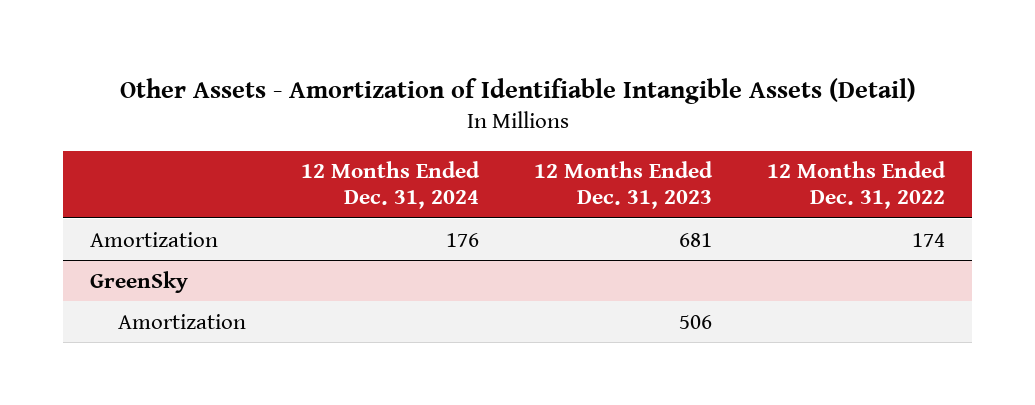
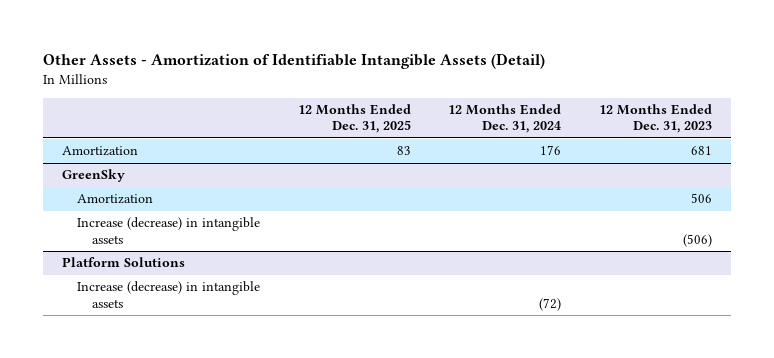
[766,161,946,210] 12 Months Ended Dec. 31, 2022 -> none
none -> [297,104,411,134] 12 Months Ended Dec. 31, 2025
none -> [77,217,261,244] Increase (decrease) in intangible assets
none -> [61,257,185,268] Platform Solutions
none -> [77,281,261,308] Increase (decrease) in intangible assets

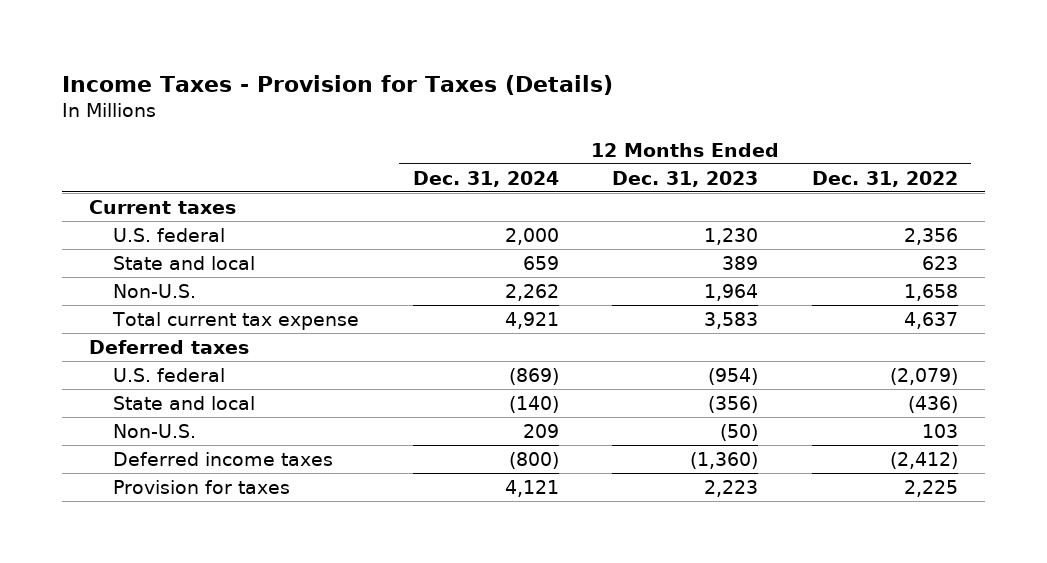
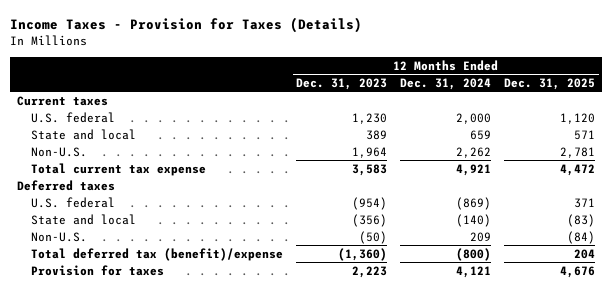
[812,170,959,187] Dec. 31, 2022 -> none
none -> [504,77,596,90] Dec. 31, 2025
[113,451,334,466] Deferred income taxes -> [31,247,284,261] Total deferred tax (benefit)/expense

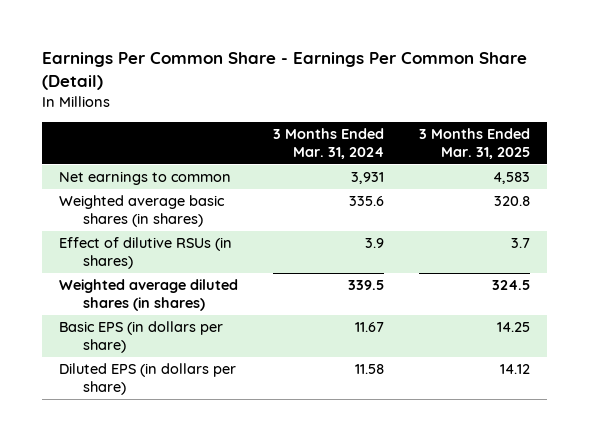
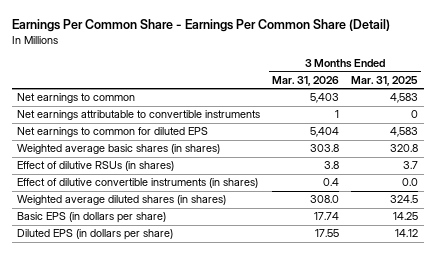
[273,127,385,160] 3 Months Ended Mar. 31, 2024 -> none
none -> [272,76,340,87] Mar. 31, 2026
none -> [17,110,261,121] Net earnings attributable to convertible instruments
none -> [17,127,209,138] Net earnings to common for diluted EPS
none -> [17,178,259,189] Effect of dilutive convertible instruments (in shares)

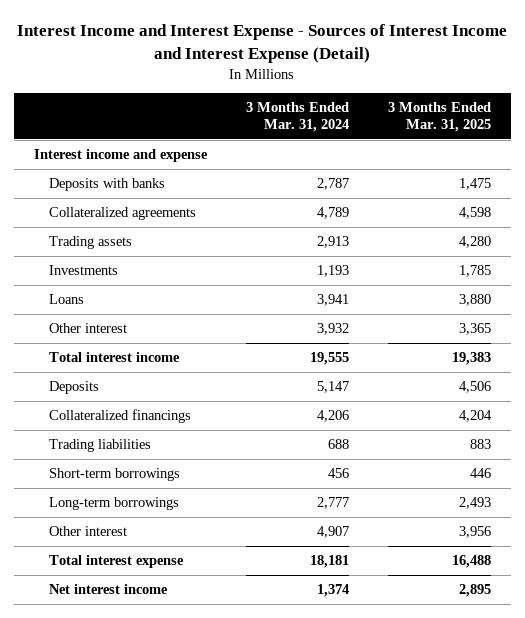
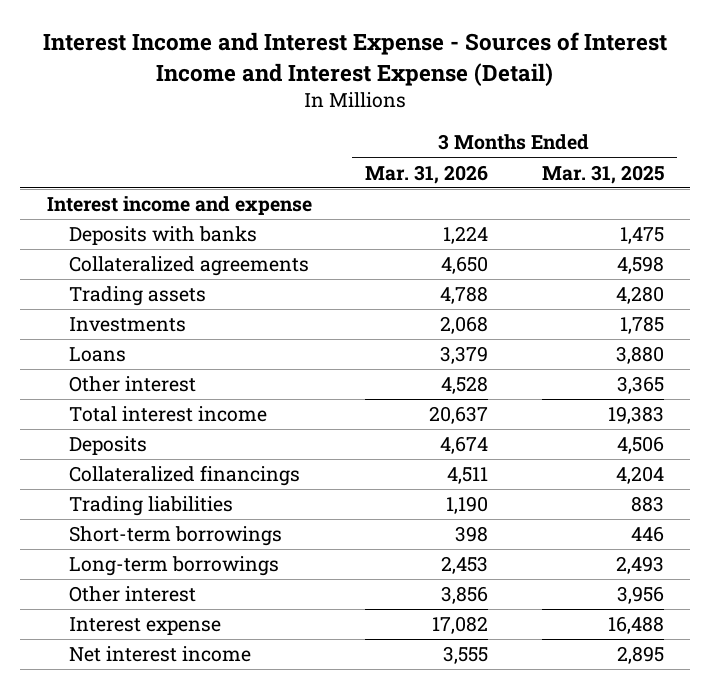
[245,102,349,133] 3 Months Ended Mar. 31, 2024 -> none
none -> [365,164,489,184] Mar. 31, 2026
[49,555,185,569] Total interest expense -> [68,617,221,636] Interest expense

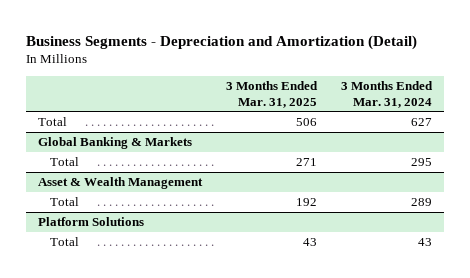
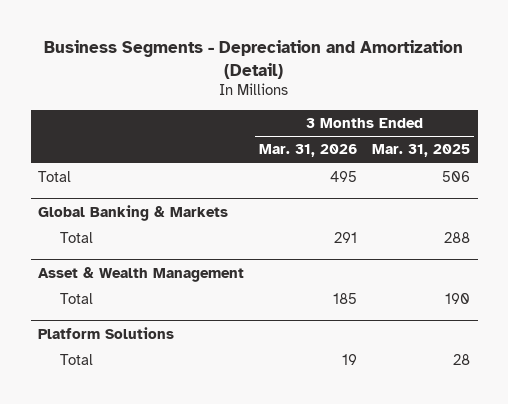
[340,80,433,108] 3 Months Ended Mar. 31, 2024 -> none
none -> [259,144,358,158] Mar. 31, 2026
[295,157,317,166] 271 -> [444,232,471,244] 288
[295,197,317,206] 192 -> [445,293,471,305] 190
[302,237,317,246] 43 -> [453,354,471,366] 28

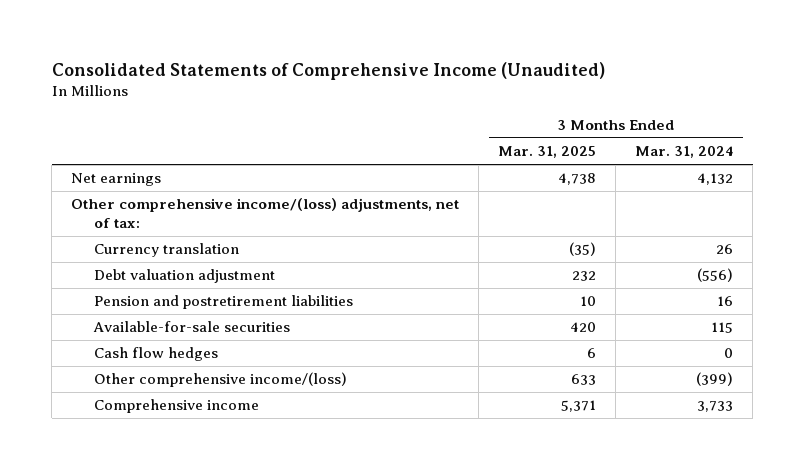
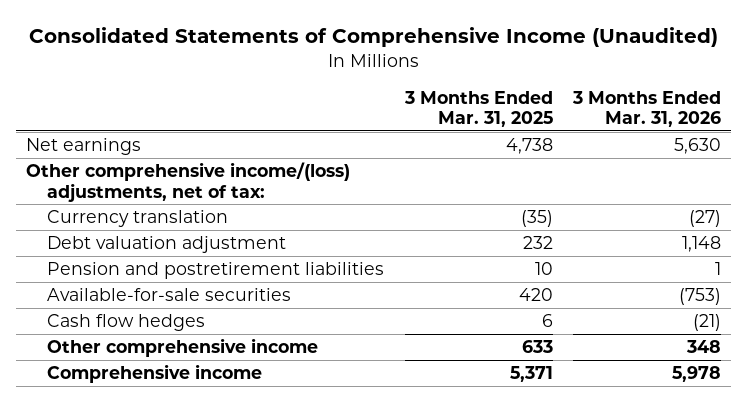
[635,146,734,159] Mar. 31, 2024 -> none
none -> [572,90,722,128] 3 Months Ended Mar. 31, 2026
[94,372,348,388] Other comprehensive income/(loss) -> [47,337,319,357] Other comprehensive income

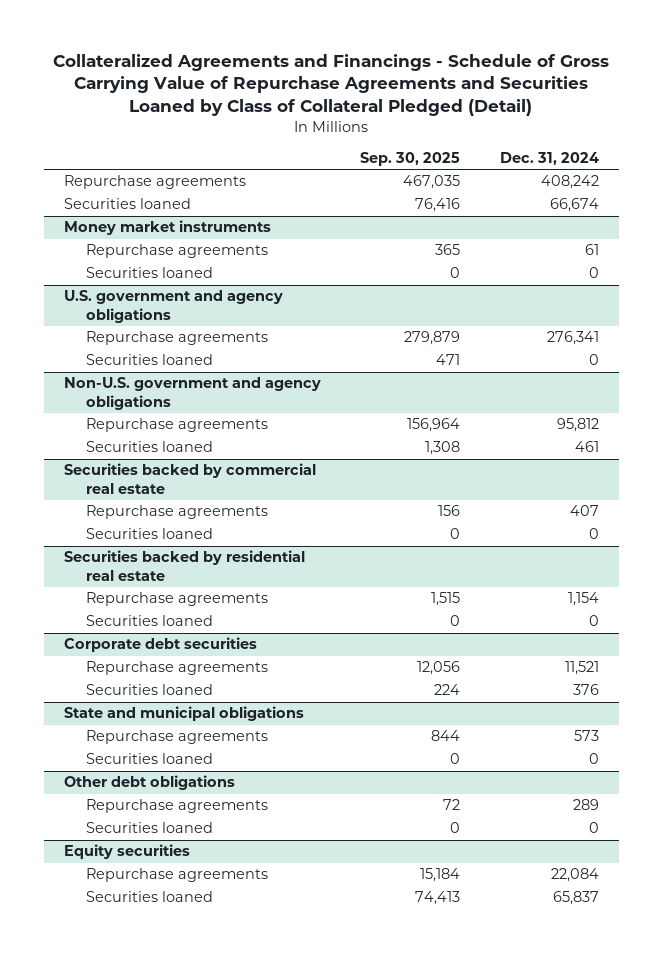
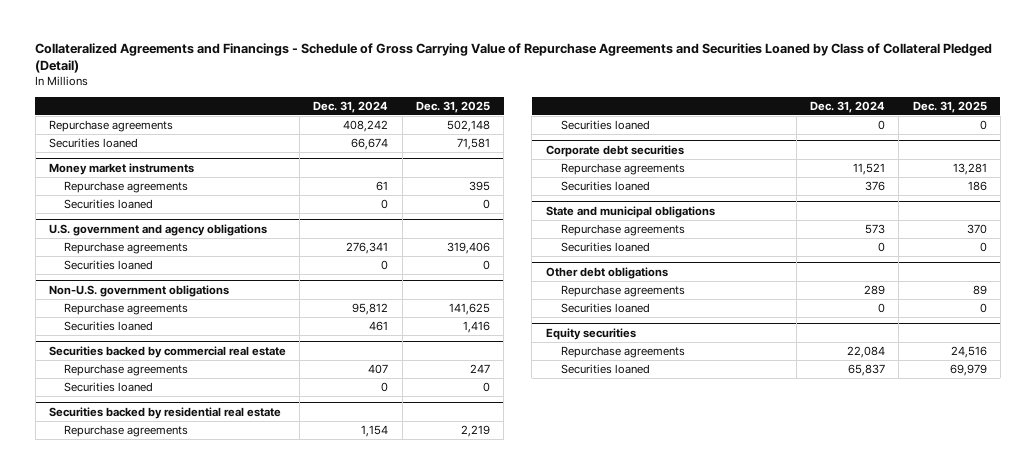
[360,151,461,166] Sep. 30, 2025 -> none
none -> [415,100,490,113] Dec. 31, 2025
[63,377,321,410] Non-U.S. government and agency obligations -> [48,284,229,297] Non-U.S. government obligations

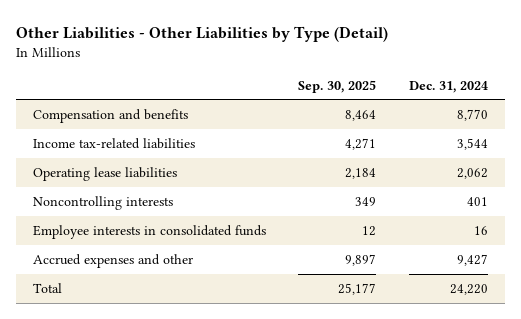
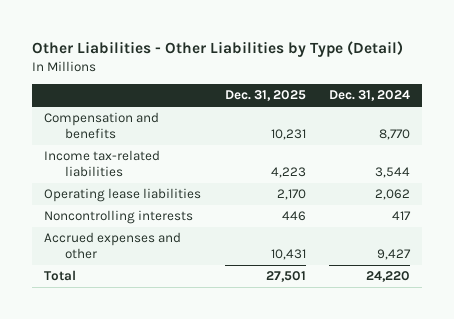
[298,79,377,93] Sep. 30, 2025 -> none
none -> [224,90,306,102] Dec. 31, 2025
[32,224,266,239] Employee interests in consolidated funds -> none
[467,196,489,206] 401 -> [391,211,411,221] 417

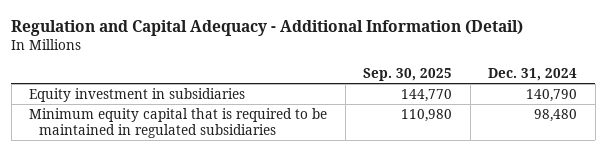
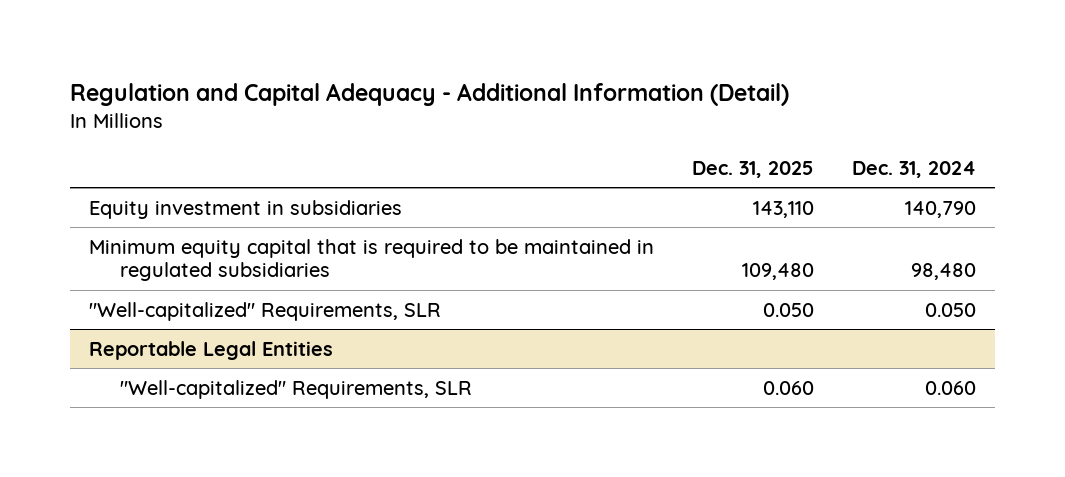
[363,68,453,82] Sep. 30, 2025 -> none
none -> [692,161,815,179] Dec. 31, 2025
none -> [89,301,442,321] "Well-capitalized" Requirements, SLR
none -> [89,340,334,360] Reportable Legal Entities
none -> [120,379,473,399] "Well-capitalized" Requirements, SLR

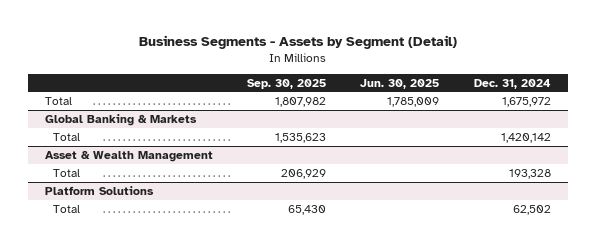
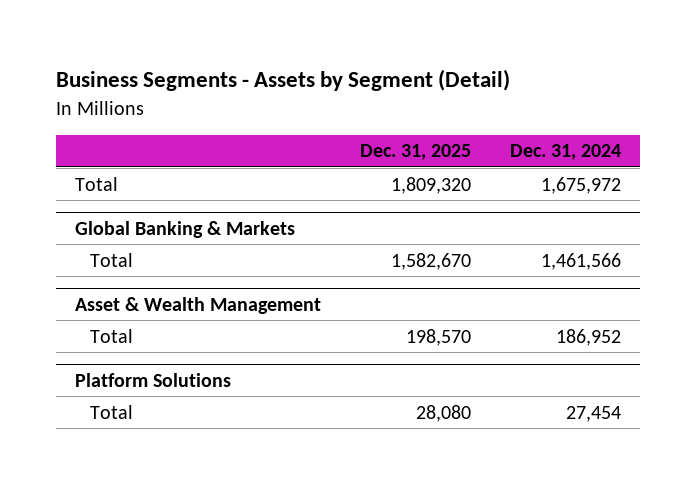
[247,78,327,89] Sep. 30, 2025 -> none
[360,78,440,89] Jun. 30, 2025 -> none
none -> [360,144,472,161] Dec. 31, 2025
[500,132,551,143] 1,420,142 -> [540,252,621,270] 1,461,566
[508,168,551,179] 193,328 -> [555,328,621,346] 186,952
[512,204,551,215] 62,502 -> [565,405,621,422] 27,454

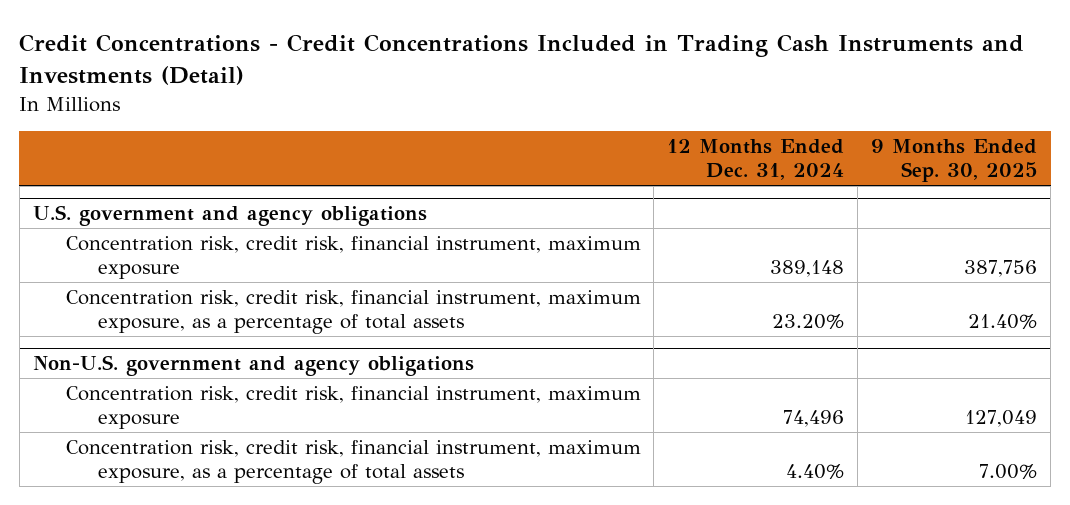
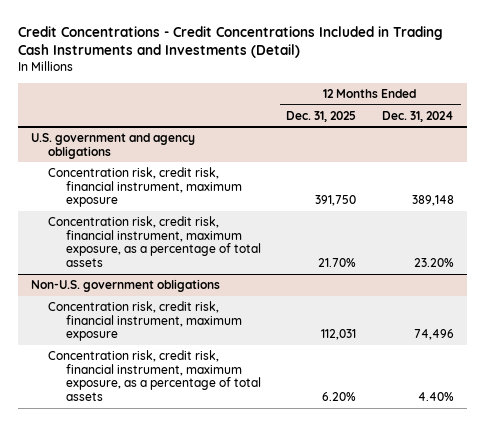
[871,139,1038,183] 9 Months Ended Sep. 30, 2025 -> none
none -> [286,110,357,122] Dec. 31, 2025
[32,355,474,377] Non-U.S. government and agency obligations -> [31,279,221,293] Non-U.S. government obligations

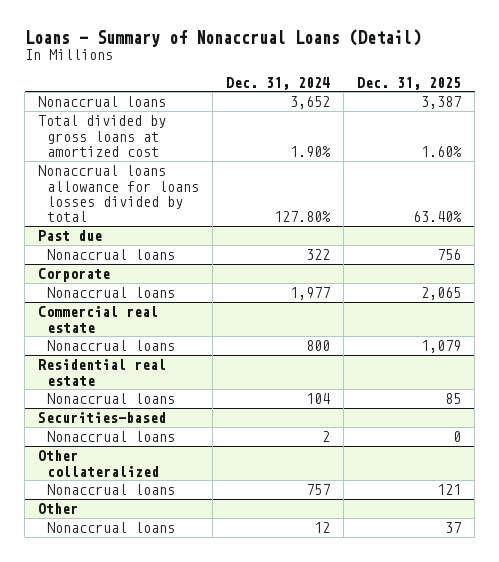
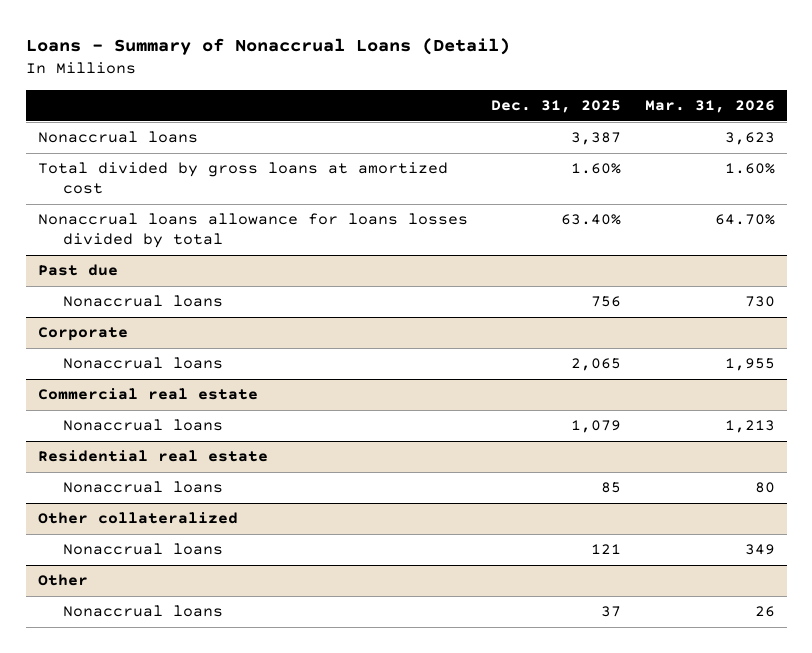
[226,76,331,90] Dec. 31, 2024 -> none
none -> [644,100,775,114] Mar. 31, 2026
[38,412,167,424] Securities-based -> none
[47,431,176,443] Nonaccrual loans -> none

